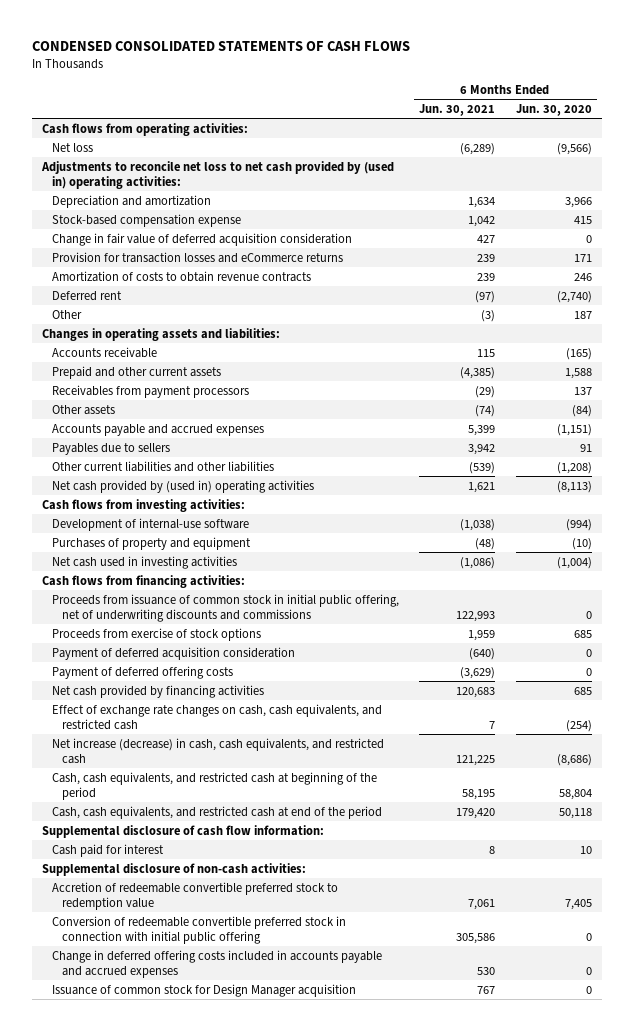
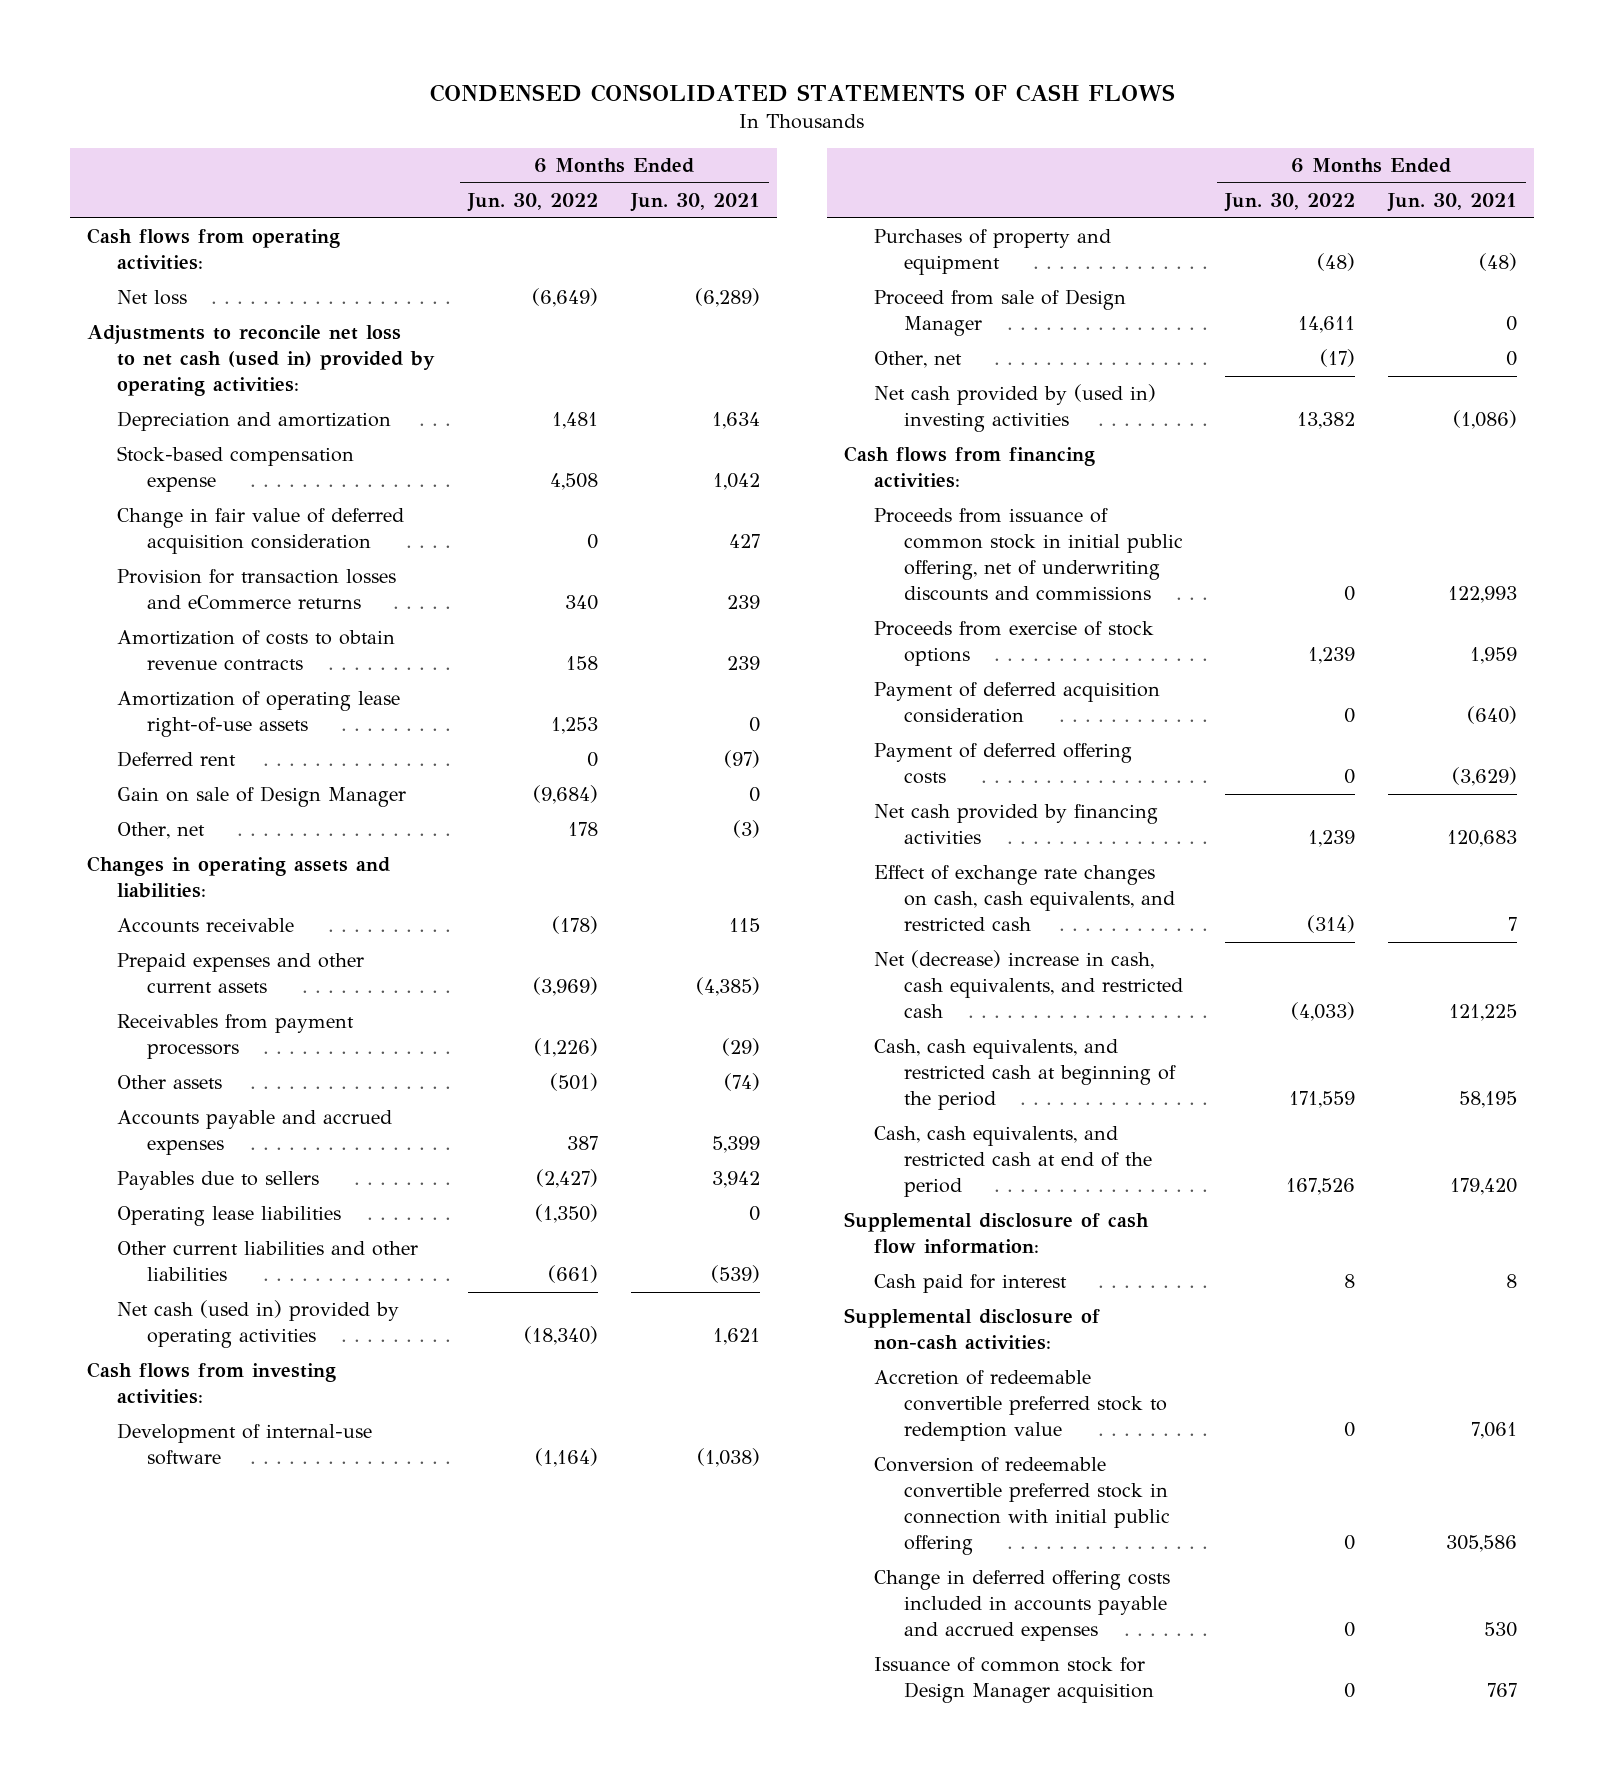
[515,103,592,116] Jun. 30, 2020 -> none
none -> [466,193,598,213] Jun. 30, 2022
[40,160,394,189] Adjustments to reconcile net loss to net cash provided by (used in) operating activities: -> [86,325,435,397] Adjustments to reconcile net loss to net cash (used in) provided by operating activities:
none -> [116,691,400,738] Amortization of operating lease right-of-use assets
none -> [116,786,406,808] Gain on sale of Design Manager
[51,309,82,319] Other -> [116,822,205,840] Other, net
[51,365,221,379] Prepaid and other current assets -> [116,953,364,994] Prepaid expenses and other current assets
none -> [116,1206,341,1227] Operating lease liabilities
[51,479,314,493] Net cash provided by (used in) operating activities -> [116,1300,399,1349] Net cash (used in) provided by operating activities
none -> [873,289,1126,337] Proceed from sale of Design Manager
none -> [873,351,962,369] Other, net
[51,555,237,569] Net cash used in investing activities -> [873,384,1156,433] Net cash provided by (used in) investing activities
[51,737,384,764] Net increase (decrease) in cash, cash equivalents, and restricted cash -> [873,950,1183,1019] Net (decrease) increase in cash, cash equivalents, and restricted cash

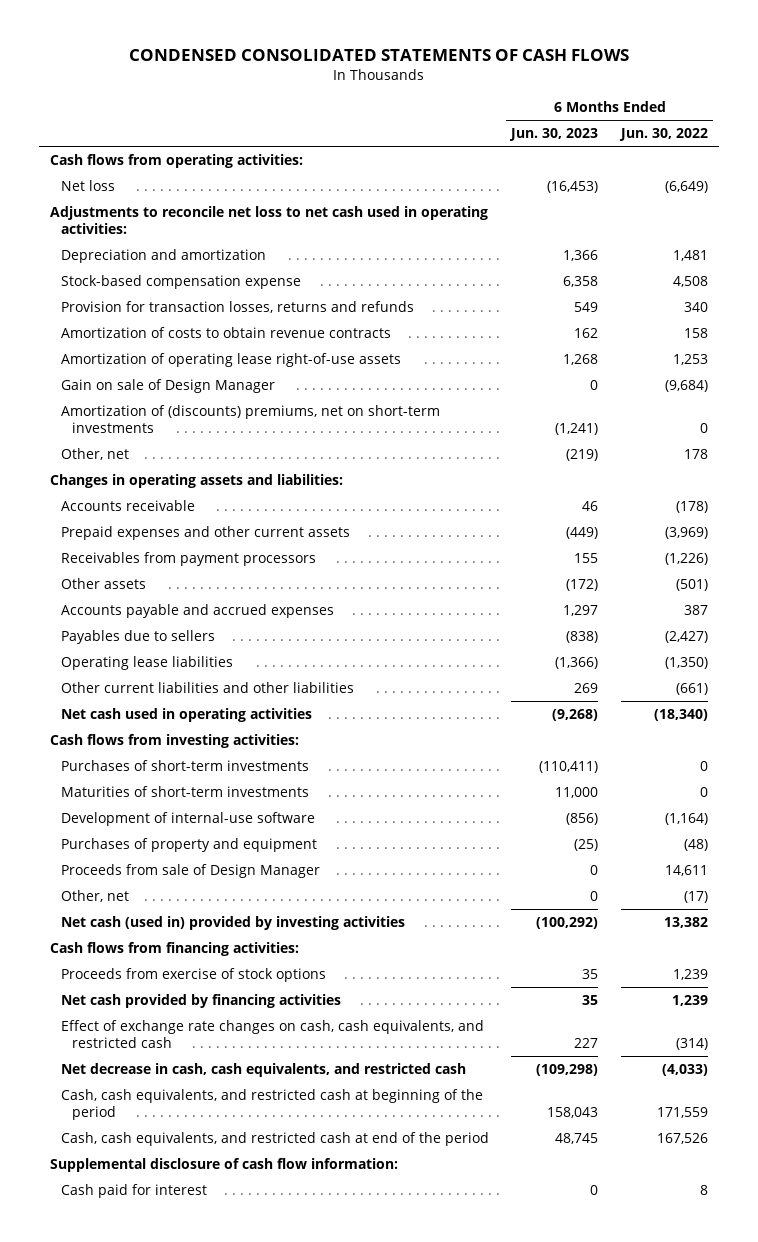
[630,193,761,213] Jun. 30, 2021 -> none
none -> [509,128,599,142] Jun. 30, 2023
[86,325,435,397] Adjustments to reconcile net loss to net cash (used in) provided by operating activities: -> [50,205,489,234] Adjustments to reconcile net loss to net cash used in operating activities:
[116,508,404,555] Change in fair value of deferred acquisition consideration -> none
[116,569,396,611] Provision for transaction losses and eCommerce returns -> [61,300,415,313] Provision for transaction losses, returns and refunds
[116,751,236,768] Deferred rent -> none
none -> [61,404,441,433] Amortization of (discounts) premiums, net on short-term investments
[116,1300,399,1349] Net cash (used in) provided by operating activities -> [61,707,313,722] Net cash used in operating activities
none -> [61,759,310,771] Purchases of short-term investments
none -> [61,785,310,797] Maturities of short-term investments
[873,289,1126,337] Proceed from sale of Design Manager -> [61,863,321,878] Proceeds from sale of Design Manager
[873,384,1156,433] Net cash provided by (used in) investing activities -> [61,915,406,930] Net cash (used in) provided by investing activities
[873,508,1183,602] Proceeds from issuance of common stock in initial public offering, net of underwriting discounts and commissions -> none
[873,682,1160,724] Payment of deferred acquisition consideration -> none
[873,743,1132,785] Payment of deferred offering costs -> none
[873,950,1183,1019] Net (decrease) increase in cash, cash equivalents, and restricted cash -> [61,1062,467,1077] Net decrease in cash, cash equivalents, and restricted cash
[843,1308,1100,1351] Supplemental disclosure of non-cash activities: -> none
[873,1370,1167,1442] Accretion of redeemable convertible preferred stock to redemption value -> none
[873,1457,1170,1556] Conversion of redeemable convertible preferred stock in connection with initial public offering -> none
[873,1570,1170,1642] Change in deferred offering costs included in accounts payable and accrued expenses -> none
[873,1657,1154,1704] Issuance of common stock for Design Manager acquisition -> none

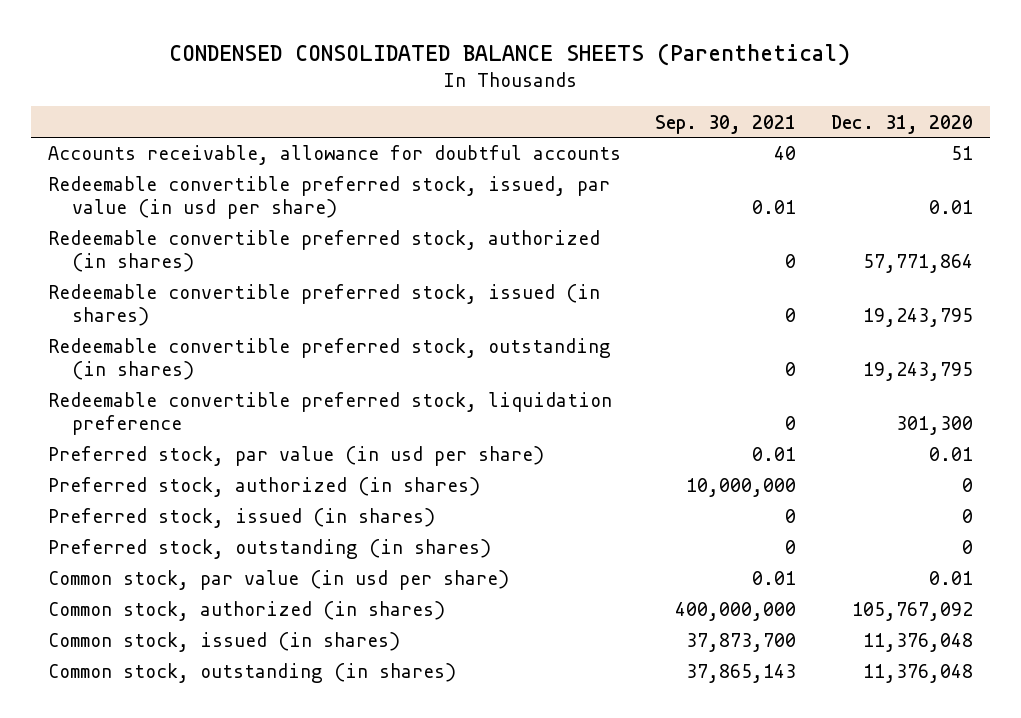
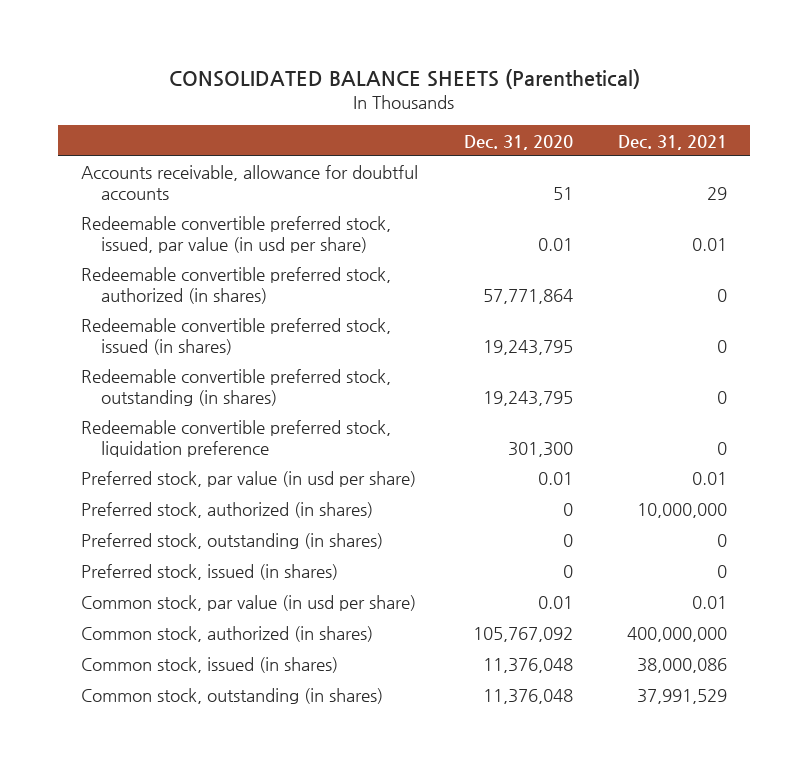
[169,42,851,66] CONDENSED CONSOLIDATED BALANCE SHEETS (Parenthetical) -> [169,69,641,90] CONSOLIDATED BALANCE SHEETS (Parenthetical)
[655,114,797,134] Sep. 30, 2021 -> none
none -> [618,134,728,150] Dec. 31, 2021
[48,508,436,529] Preferred stock, issued (in shares) -> [81,564,339,581] Preferred stock, issued (in shares)

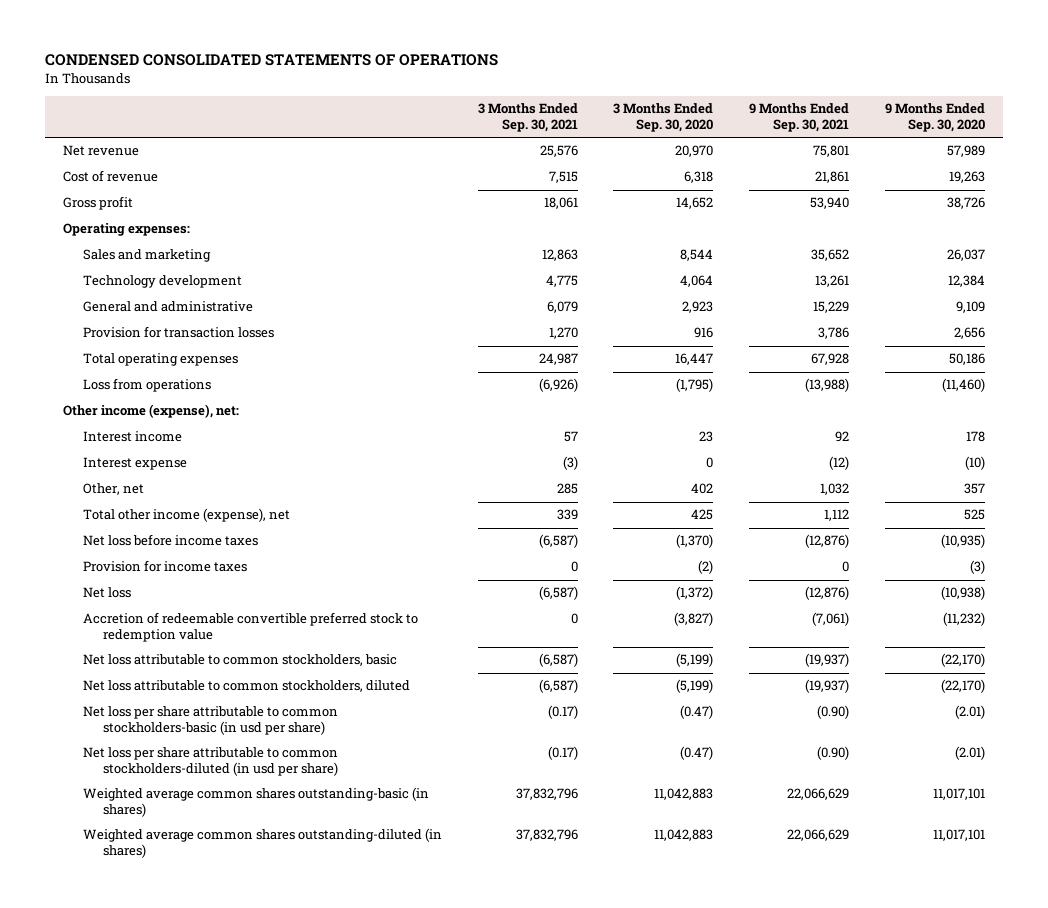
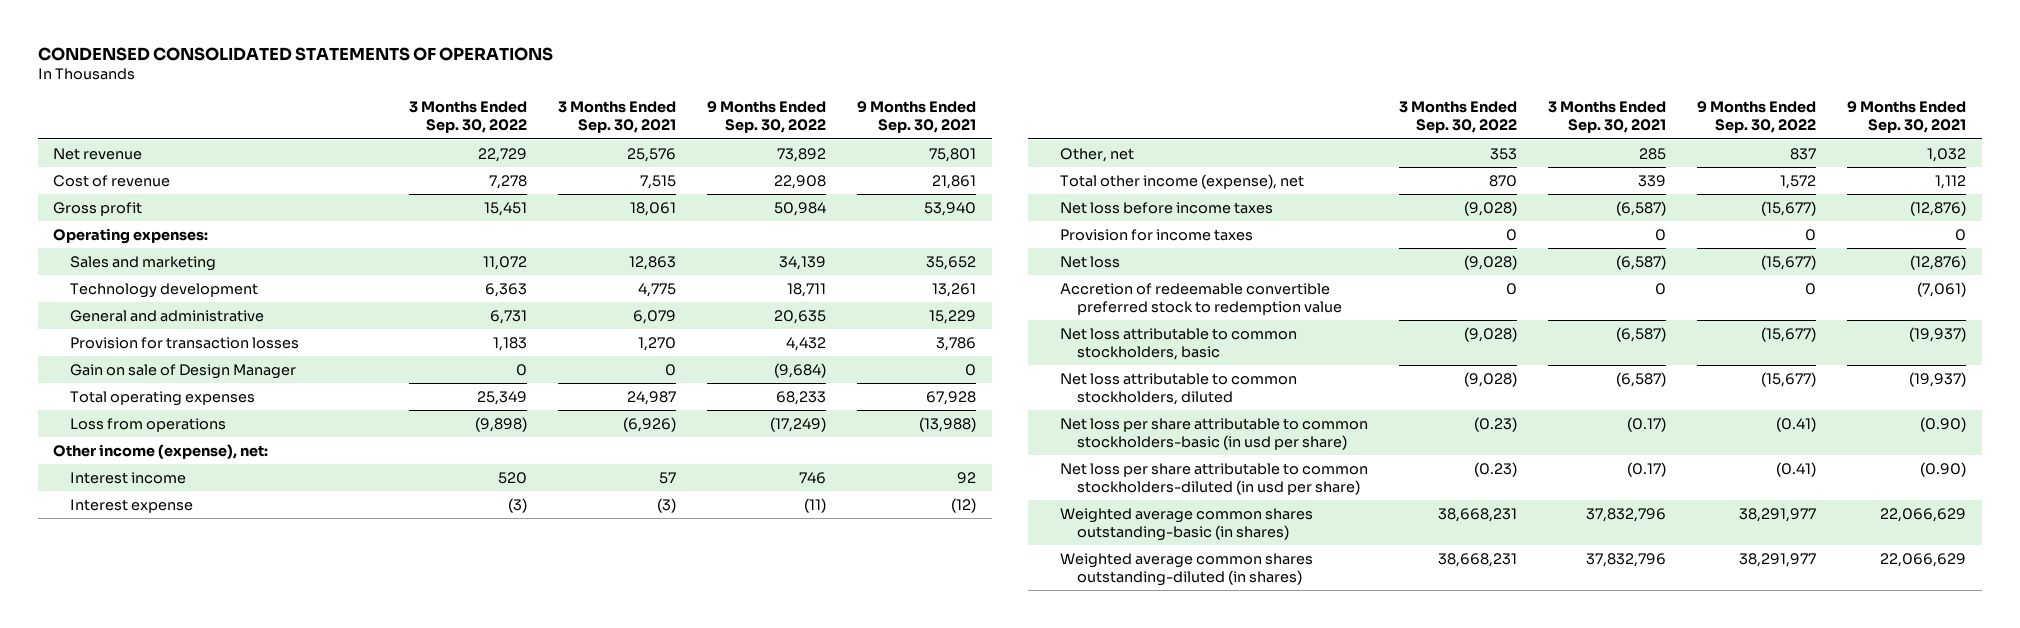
[613,103,714,133] 3 Months Ended Sep. 30, 2020 -> none
[885,103,986,133] 9 Months Ended Sep. 30, 2020 -> none
none -> [409,101,528,134] 3 Months Ended Sep. 30, 2022
none -> [707,101,827,134] 9 Months Ended Sep. 30, 2022
none -> [70,363,297,379] Gain on sale of Design Manager

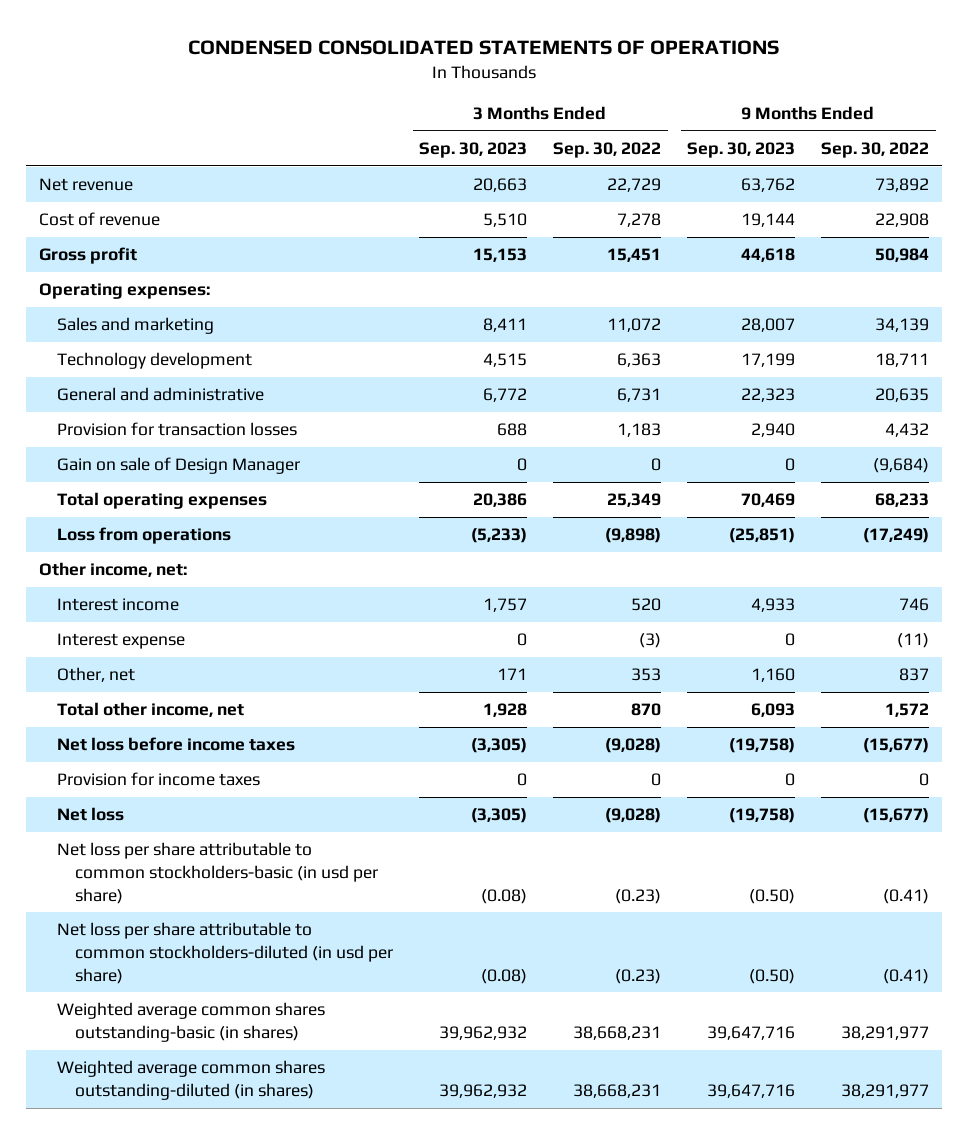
[558,101,677,134] 3 Months Ended Sep. 30, 2021 -> none
[857,101,977,134] 9 Months Ended Sep. 30, 2021 -> none
none -> [419,141,528,158] Sep. 30, 2023
none -> [687,141,796,158] Sep. 30, 2023
[53,443,269,459] Other income (expense), net: -> [39,562,188,578] Other income, net:
[1060,173,1305,189] Total other income (expense), net -> [57,702,245,718] Total other income, net
[1060,282,1343,315] Accretion of redeemable convertible preferred stock to redemption value -> none
[1060,327,1298,360] Net loss attributable to common stockholders, basic -> none
[1060,372,1298,405] Net loss attributable to common stockholders, diluted -> none

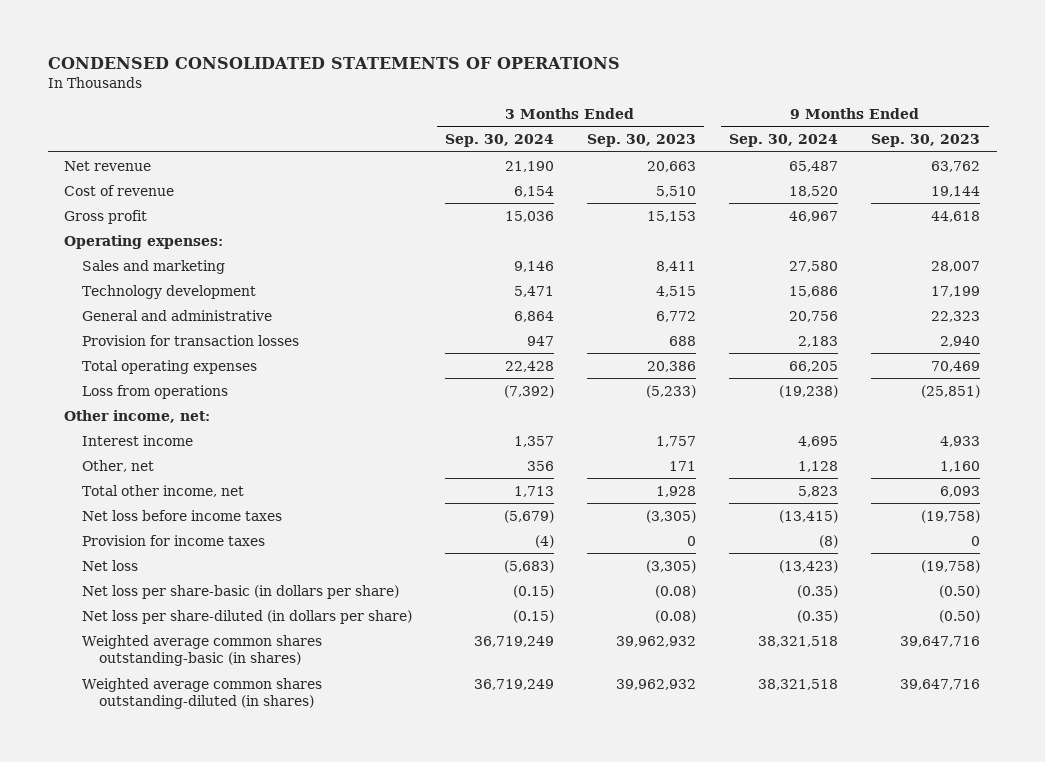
[553,141,662,158] Sep. 30, 2022 -> none
[821,141,930,158] Sep. 30, 2022 -> none
none -> [444,134,554,148] Sep. 30, 2024
none -> [729,134,839,148] Sep. 30, 2024
[57,457,301,475] Gain on sale of Design Manager -> none
[57,633,186,650] Interest expense -> none
[57,842,379,904] Net loss per share attributable to common stockholders-basic (in usd per share) -> [81,584,399,599] Net loss per share-basic (in dollars per share)
[57,922,394,984] Net loss per share attributable to common stockholders-diluted (in usd per share) -> [81,609,412,624] Net loss per share-diluted (in dollars per share)

